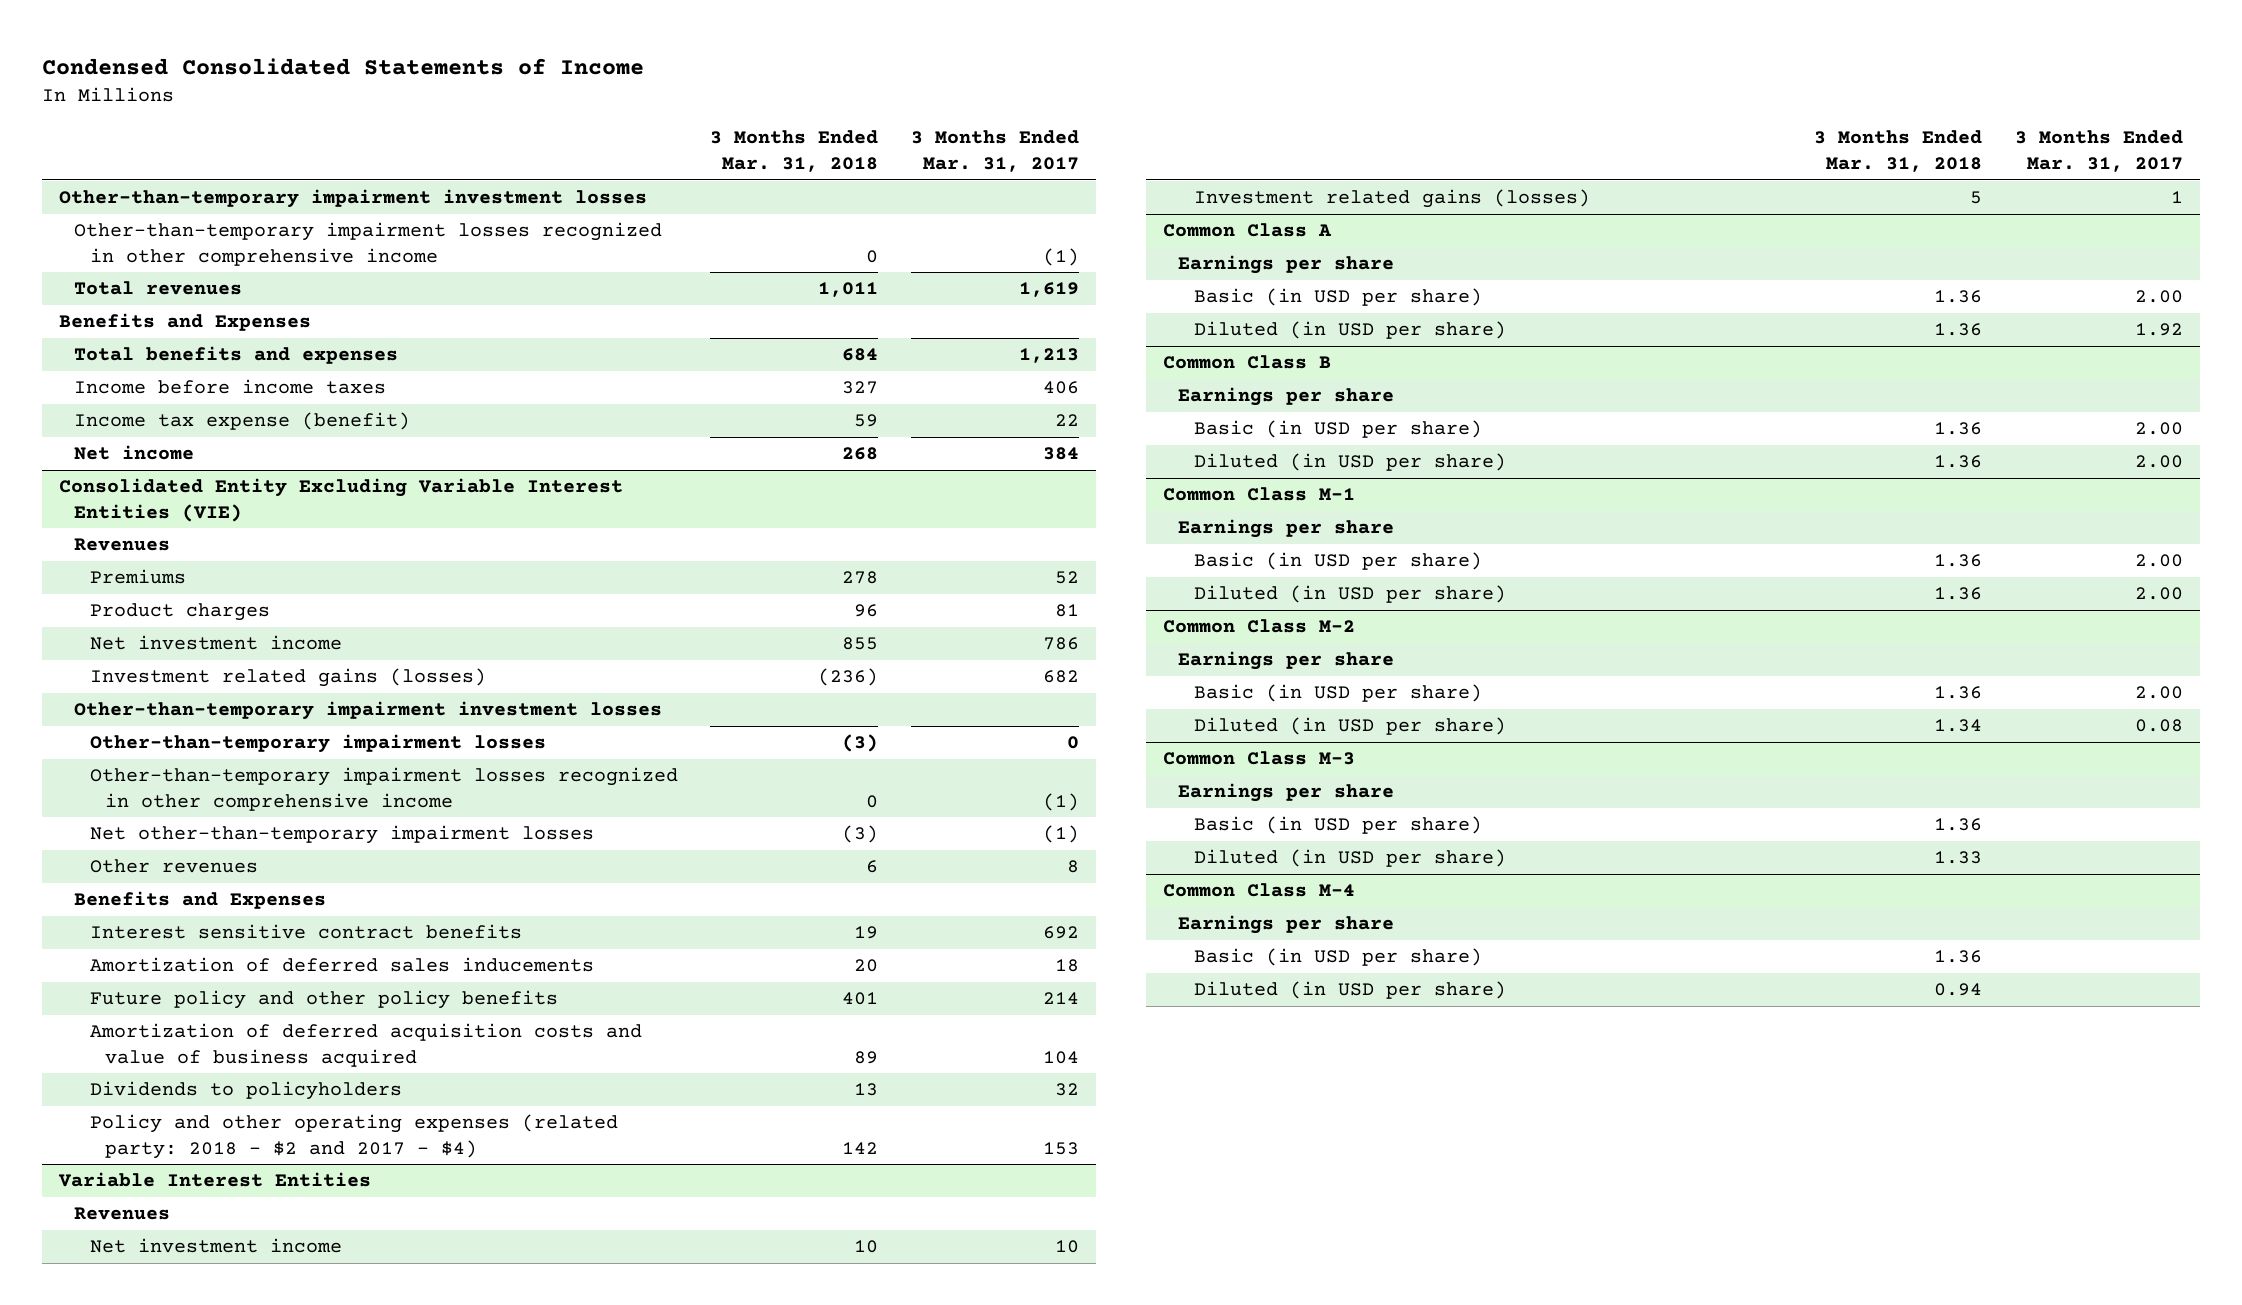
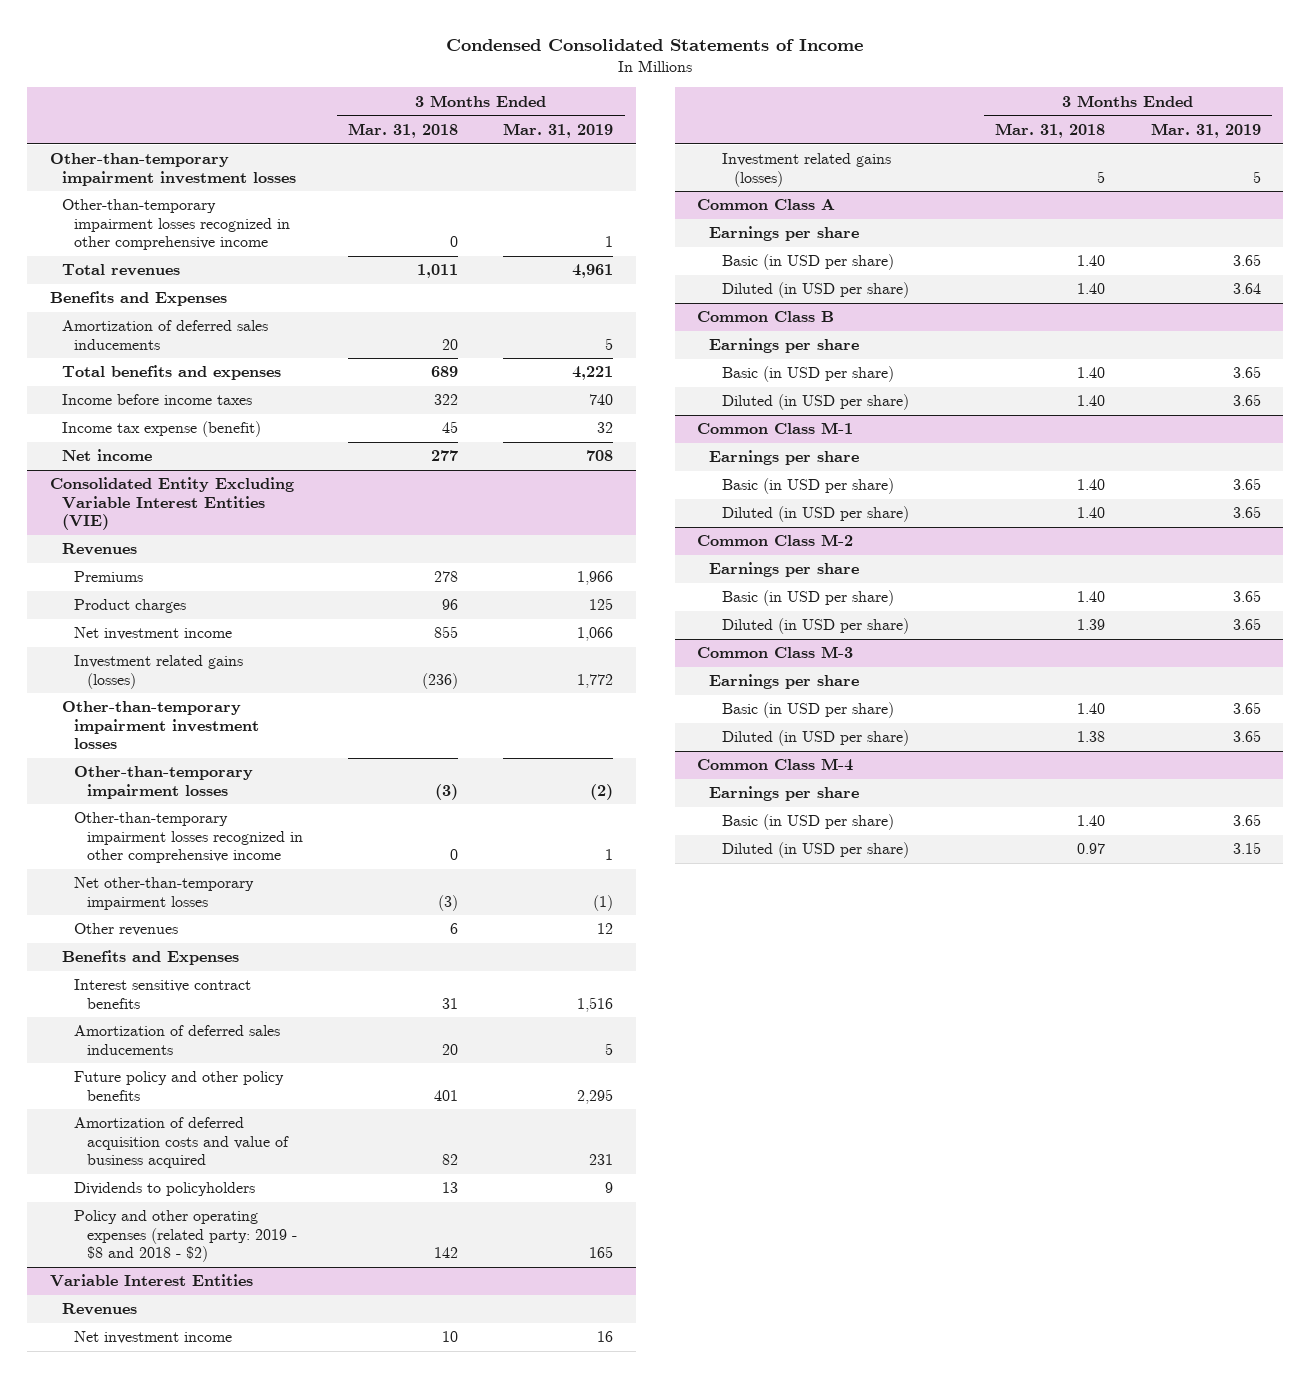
[911,130,1080,173] 3 Months Ended Mar. 31, 2017 -> none
none -> [503,122,614,138] Mar. 31, 2019
none -> [62,320,269,350] Amortization of deferred sales inducements
[842,348,879,362] 684 -> [430,366,458,378] 689
[842,381,879,395] 327 -> [433,394,458,406] 322
[854,414,879,428] 59 -> [441,421,458,434] 45
[842,447,879,461] 268 -> [430,450,458,462] 277
[854,926,879,940] 19 -> [441,997,458,1009] 31
[854,1050,879,1064] 89 -> [441,1153,458,1165] 82
[89,1114,618,1159] Policy and other operating expenses (related party: 2018 - $2 and 2017 - $4) -> [74,1210,297,1262] Policy and other operating expenses (related party: 2019 - $8 and 2018 - $2)
[1934,290,1983,304] 1.36 -> [1077,255,1106,267] 1.40
[1934,323,1983,337] 1.36 -> [1077,283,1106,295] 1.40
[1934,422,1983,436] 1.36 -> [1077,367,1106,379] 1.40
[1934,455,1983,469] 1.36 -> [1077,395,1106,407] 1.40
[1934,554,1983,568] 1.36 -> [1077,479,1106,491] 1.40
[1934,587,1983,601] 1.36 -> [1077,507,1106,519] 1.40
[1934,686,1983,700] 1.36 -> [1077,591,1106,603] 1.40
[1934,719,1983,733] 1.34 -> [1077,619,1106,631] 1.39
[1934,818,1983,832] 1.36 -> [1077,703,1106,715] 1.40
[1934,851,1983,865] 1.33 -> [1077,731,1106,743] 1.38
[1934,950,1983,964] 1.36 -> [1077,815,1106,827] 1.40
[1934,983,1983,997] 0.94 -> [1077,843,1106,855] 0.97

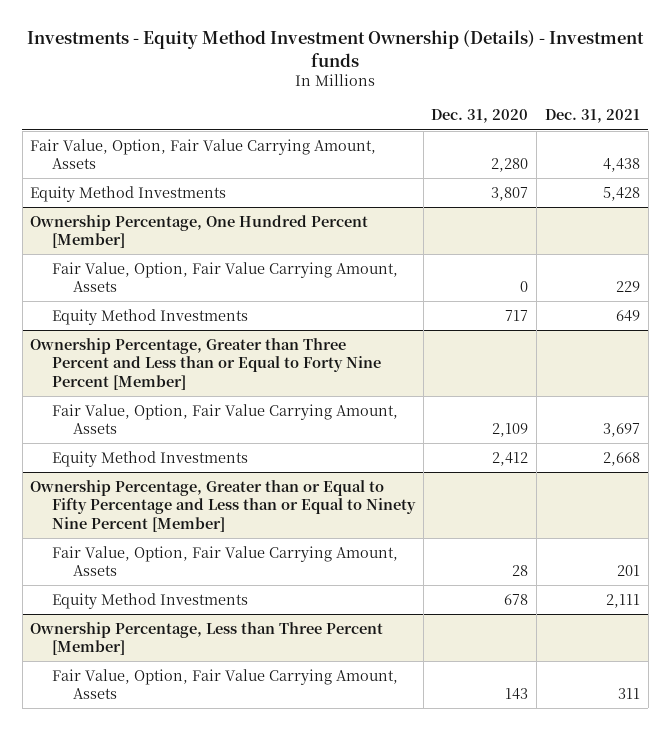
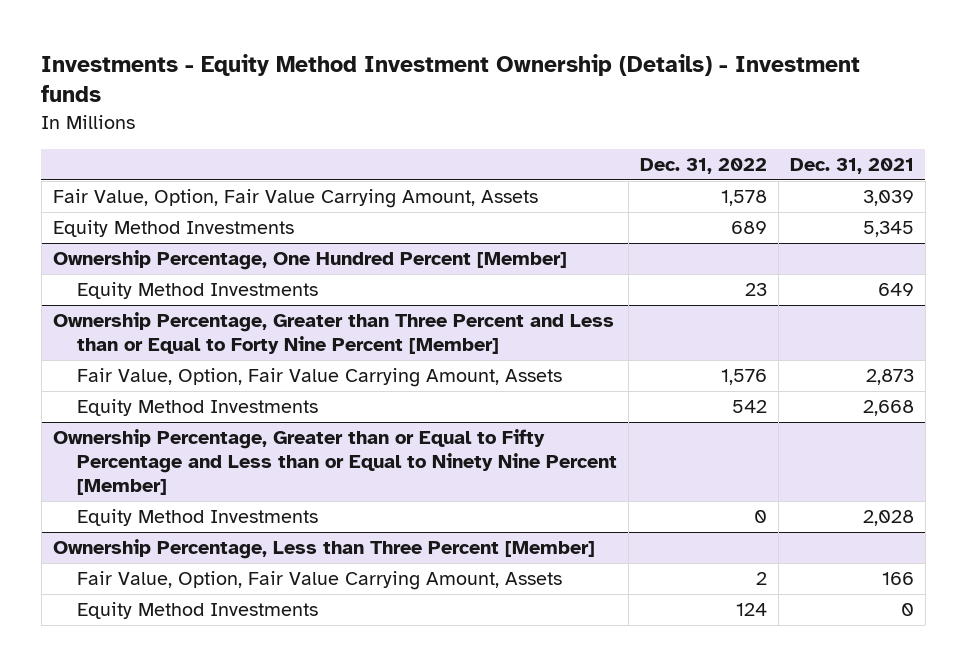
[431,109,529,124] Dec. 31, 2020 -> none
none -> [640,157,768,174] Dec. 31, 2022
[603,158,641,173] 4,438 -> [862,190,914,207] 3,039
[603,186,641,201] 5,428 -> [862,221,914,238] 5,345
[51,261,398,293] Fair Value, Option, Fair Value Carrying Amount, Assets -> none
[603,423,641,438] 3,697 -> [865,369,914,386] 2,873
[51,545,398,577] Fair Value, Option, Fair Value Carrying Amount, Assets -> none
[606,593,641,608] 2,111 -> [862,510,914,527] 2,028
[618,688,641,700] 311 -> [881,572,914,586] 166
none -> [77,602,319,620] Equity Method Investments

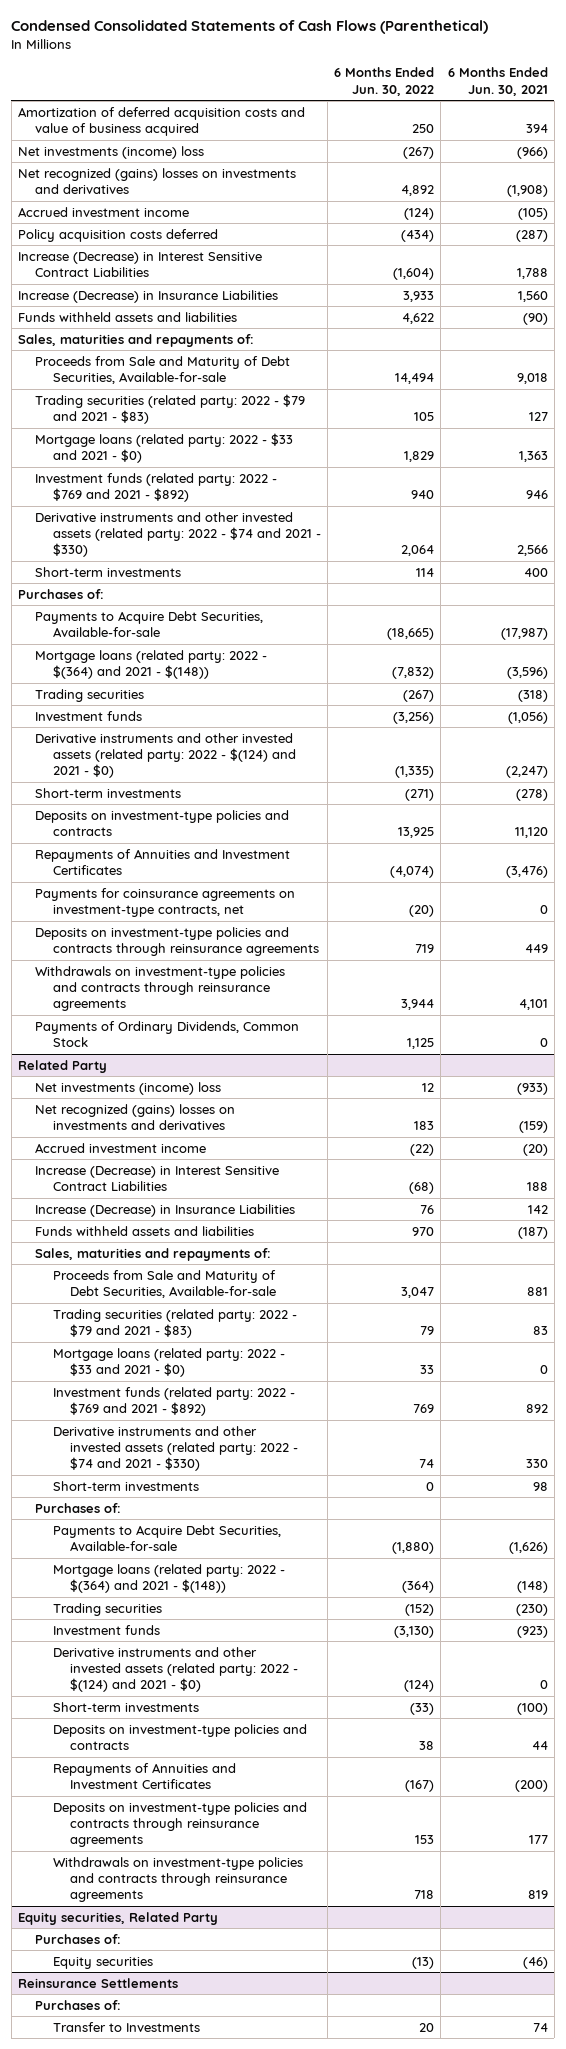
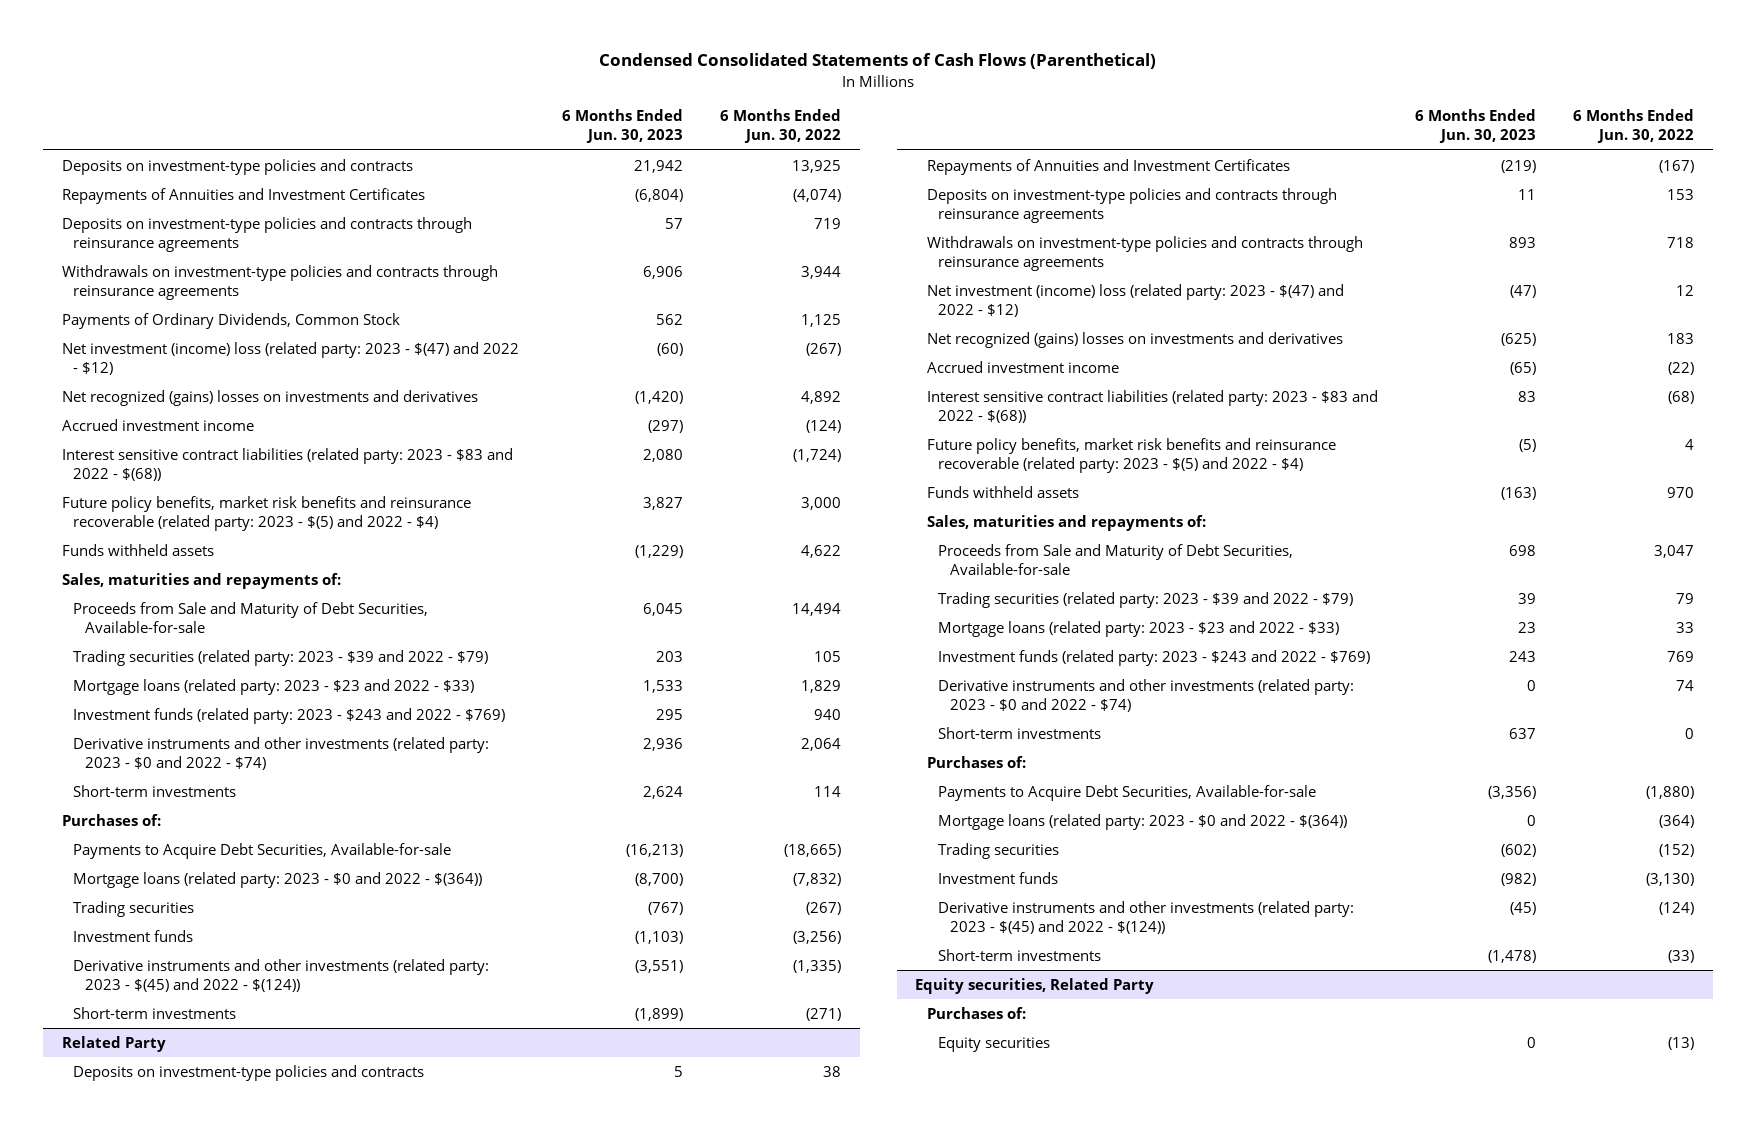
[447,67,548,96] 6 Months Ended Jun. 30, 2021 -> none
none -> [561,109,683,144] 6 Months Ended Jun. 30, 2023
[18,106,306,137] Amortization of deferred acquisition costs and value of business acquired -> none
[35,809,290,837] Deposits on investment-type policies and contracts -> [61,158,413,175] Deposits on investment-type policies and contracts
[35,848,291,876] Repayments of Annuities and Investment Certificates -> [61,187,425,204] Repayments of Annuities and Investment Certificates
[35,926,319,957] Deposits on investment-type policies and contracts through reinsurance agreements -> [61,216,472,252] Deposits on investment-type policies and contracts through reinsurance agreements
[35,965,286,1012] Withdrawals on investment-type policies and contracts through reinsurance agreements -> [61,264,498,300] Withdrawals on investment-type policies and contracts through reinsurance agreements
[35,1020,300,1048] Payments of Ordinary Dividends, Common Stock -> [61,312,400,329] Payments of Ordinary Dividends, Common Stock
[18,145,205,159] Net investments (income) loss -> [61,341,519,375] Net investment (income) loss (related party: 2023 - $(47) and 2022 - $12)
[18,228,219,242] Policy acquisition costs deferred -> none
[18,251,263,278] Increase (Decrease) in Interest Sensitive Contract Liabilities -> none
[18,289,279,303] Increase (Decrease) in Insurance Liabilities -> none
none -> [61,447,513,481] Interest sensitive contract liabilities (related party: 2023 - $83 and 2022 - $(68))
none -> [61,495,471,531] Future policy benefits, market risk benefits and reinsurance recoverable (related party: 2023 - $(5) and 2022 - $4)
[18,311,238,322] Funds withheld assets and liabilities -> [61,543,214,556] Funds withheld assets
[35,393,306,425] Trading securities (related party: 2022 - $79 and 2021 - $83) -> [73,649,489,666] Trading securities (related party: 2023 - $39 and 2022 - $79)
[35,432,294,464] Mortgage loans (related party: 2022 - $33 and 2021 - $0) -> [73,678,475,695] Mortgage loans (related party: 2023 - $23 and 2022 - $33)
[35,472,278,503] Investment funds (related party: 2022 - $769 and 2021 - $892) -> [73,707,506,724] Investment funds (related party: 2023 - $243 and 2022 - $769)
[35,511,321,558] Derivative instruments and other invested assets (related party: 2022 - $74 and 2021 - $330) -> [73,736,490,770] Derivative instruments and other investments (related party: 2023 - $0 and 2022 - $74)
[35,649,268,680] Mortgage loans (related party: 2022 - $(364) and 2021 - $(148)) -> [73,871,483,888] Mortgage loans (related party: 2023 - $0 and 2022 - $(364))
[35,732,296,779] Derivative instruments and other invested assets (related party: 2022 - $(124) and 2021 - $0) -> [73,958,490,992] Derivative instruments and other investments (related party: 2023 - $(45) and 2022 - $(124))
[35,887,296,918] Payments for coinsurance agreements on investment-type contracts, net -> none
[52,1723,307,1751] Deposits on investment-type policies and contracts -> [73,1064,425,1081] Deposits on investment-type policies and contracts
[52,1762,236,1790] Repayments of Annuities and Investment Certificates -> [926,158,1290,175] Repayments of Annuities and Investment Certificates
[52,1801,307,1848] Deposits on investment-type policies and contracts through reinsurance agreements -> [926,187,1337,223] Deposits on investment-type policies and contracts through reinsurance agreements
[52,1856,303,1903] Withdrawals on investment-type policies and contracts through reinsurance agreements -> [926,235,1363,271] Withdrawals on investment-type policies and contracts through reinsurance agreements
[35,1081,222,1095] Net investments (income) loss -> [926,283,1344,317] Net investment (income) loss (related party: 2023 - $(47) and 2022 - $12)
[35,1165,280,1192] Increase (Decrease) in Interest Sensitive Contract Liabilities -> none
[35,1203,296,1217] Increase (Decrease) in Insurance Liabilities -> none
none -> [926,389,1378,423] Interest sensitive contract liabilities (related party: 2023 - $83 and 2022 - $(68))
none -> [926,437,1336,473] Future policy benefits, market risk benefits and reinsurance recoverable (related party: 2023 - $(5) and 2022 - $4)
[35,1225,255,1236] Funds withheld assets and liabilities -> [926,485,1079,498] Funds withheld assets
[52,1308,297,1339] Trading securities (related party: 2022 - $79 and 2021 - $83) -> [938,591,1354,608] Trading securities (related party: 2023 - $39 and 2022 - $79)
[52,1347,285,1378] Mortgage loans (related party: 2022 - $33 and 2021 - $0) -> [938,620,1340,637] Mortgage loans (related party: 2023 - $23 and 2022 - $33)
[52,1386,295,1417] Investment funds (related party: 2022 - $769 and 2021 - $892) -> [938,649,1371,666] Investment funds (related party: 2023 - $243 and 2022 - $769)
[52,1425,299,1472] Derivative instruments and other invested assets (related party: 2022 - $74 and 2021 - $330) -> [938,678,1355,712] Derivative instruments and other investments (related party: 2023 - $0 and 2022 - $74)
[52,1563,285,1594] Mortgage loans (related party: 2022 - $(364) and 2021 - $(148)) -> [938,813,1348,830] Mortgage loans (related party: 2023 - $0 and 2022 - $(364))
[52,1646,299,1693] Derivative instruments and other invested assets (related party: 2022 - $(124) and 2021 - $0) -> [938,900,1355,934] Derivative instruments and other investments (related party: 2023 - $(45) and 2022 - $(124))
[18,1977,179,1988] Reinsurance Settlements -> none
[35,1999,122,2010] Purchases of: -> none
[52,2021,200,2032] Transfer to Investments -> none

